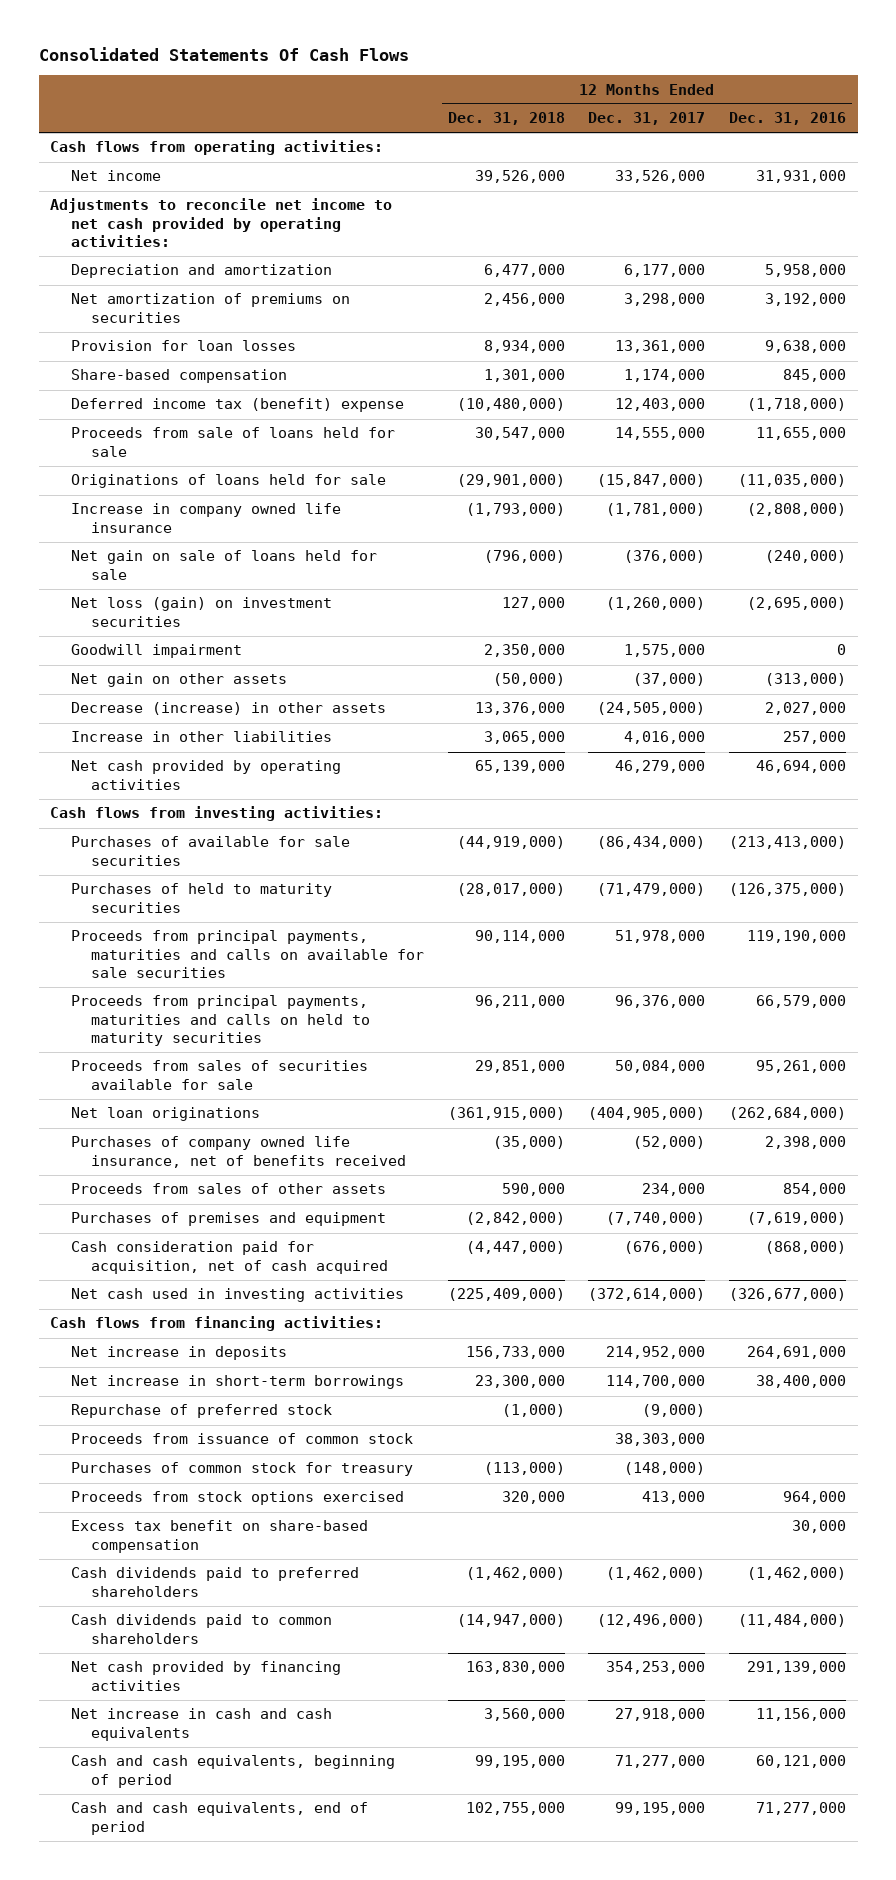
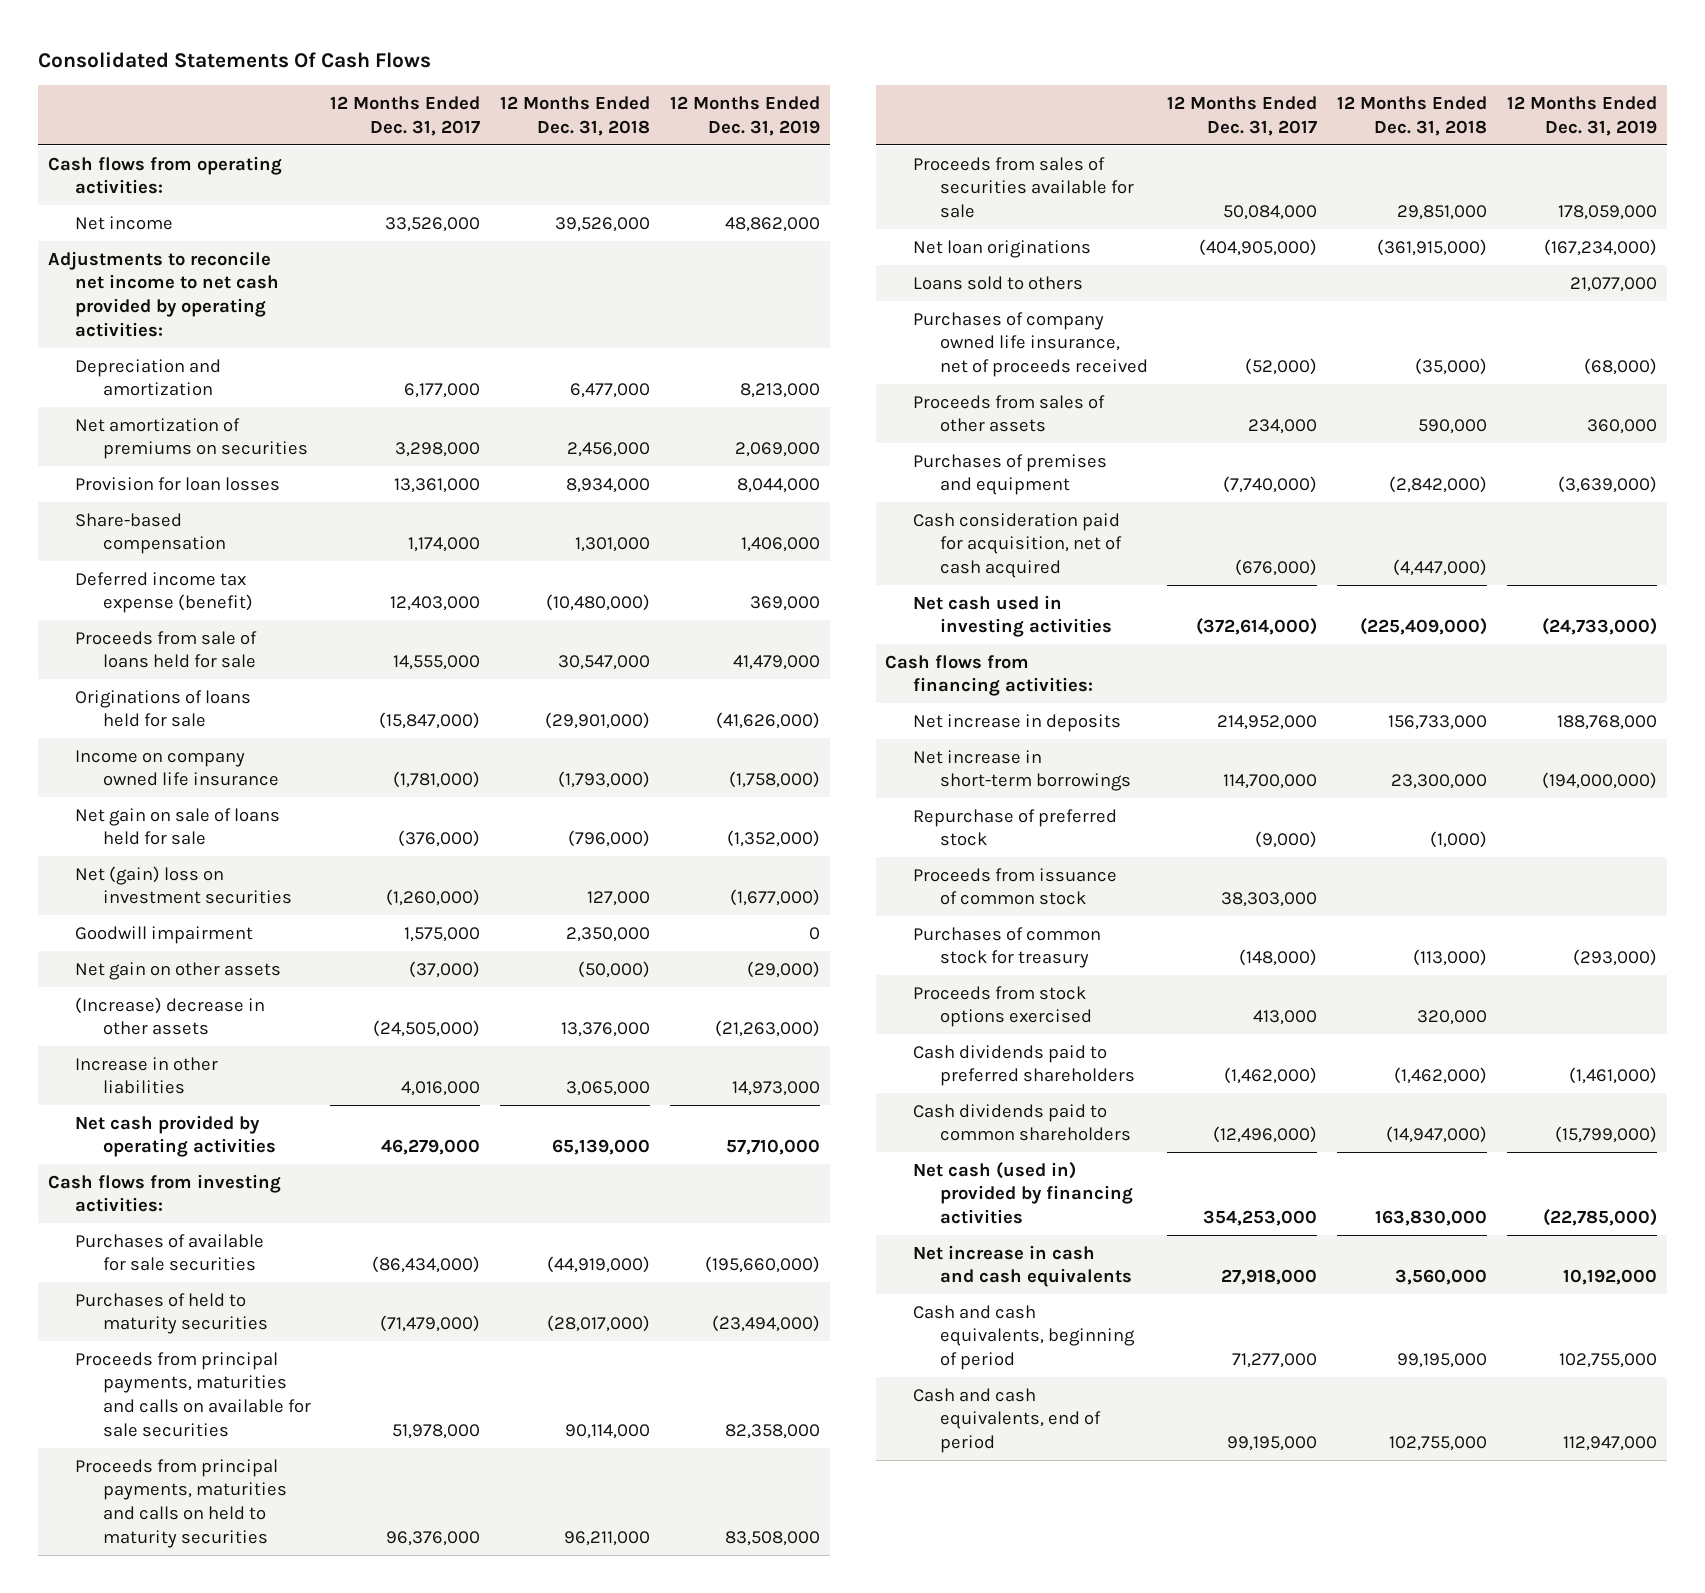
[728,112,846,126] Dec. 31, 2016 -> none
none -> [669,96,820,136] 12 Months Ended Dec. 31, 2019
[70,398,404,413] Deferred income tax (benefit) expense -> [75,571,253,614] Deferred income tax expense (benefit)
[70,503,341,533] Increase in company owned life insurance -> [75,749,279,787] Income on company owned life insurance
[70,597,332,627] Net loss (gain) on investment securities -> [75,865,292,905] Net (gain) loss on investment securities
[70,702,386,716] Decrease (increase) in other assets -> [75,996,266,1036] (Increase) decrease in other assets
none -> [912,275,1083,290] Loans sold to others
[70,1136,406,1168] Purchases of company owned life insurance, net of benefits received -> [912,311,1148,378] Purchases of company owned life insurance, net of proceeds received
[70,1520,368,1553] Excess tax benefit on share-based compensation -> none
[70,1661,341,1691] Net cash provided by financing activities -> [912,1161,1133,1225] Net cash (used in) provided by financing activities

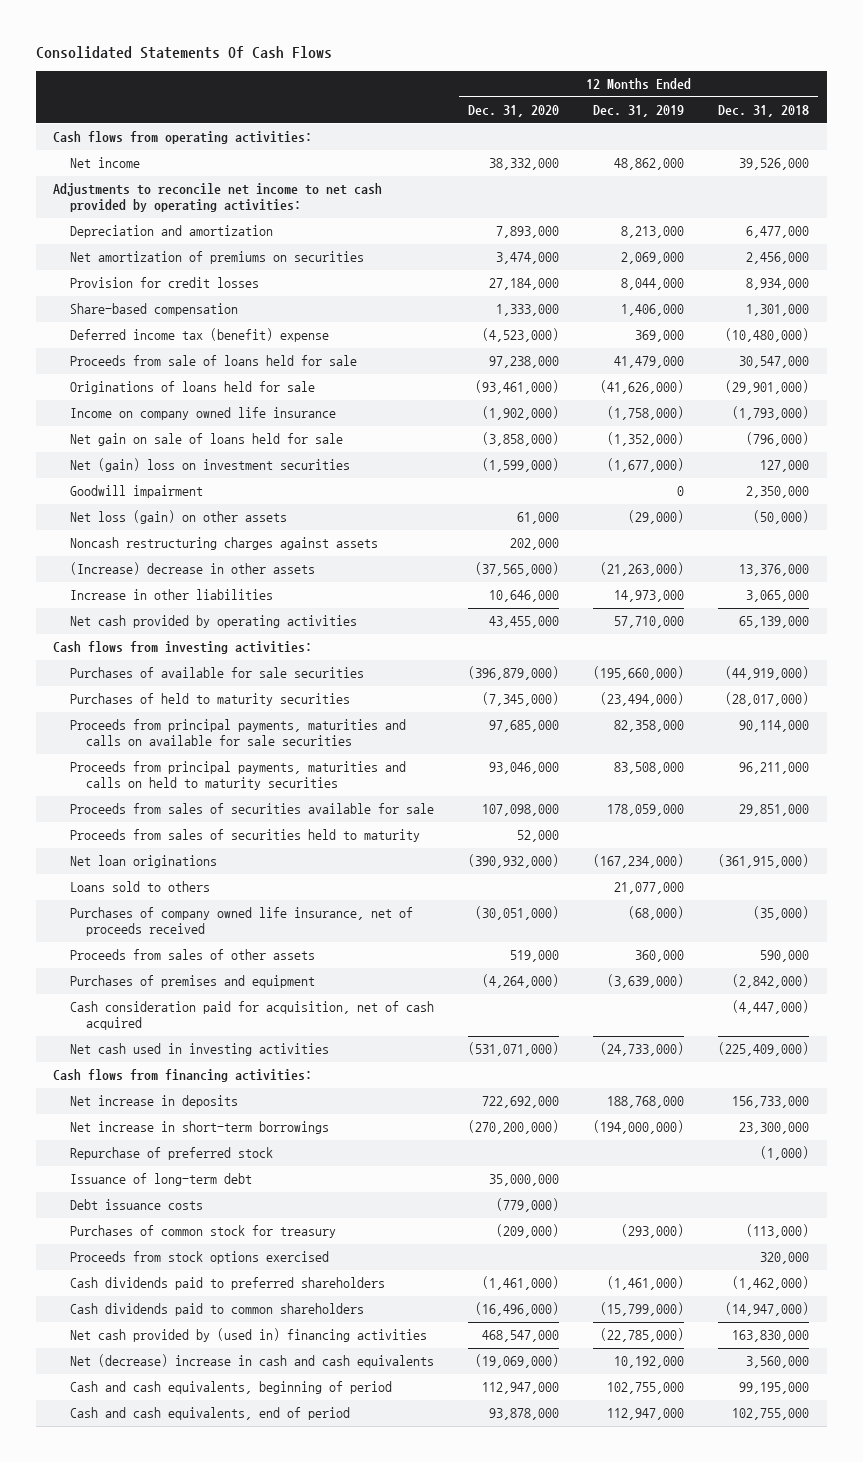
[330,96,481,136] 12 Months Ended Dec. 31, 2017 -> none
none -> [468,105,560,118] Dec. 31, 2020
[75,476,281,491] Provision for loan losses -> [69,277,259,289] Provision for credit losses
[75,571,253,614] Deferred income tax expense (benefit) -> [69,328,329,343] Deferred income tax (benefit) expense
[75,961,282,980] Net gain on other assets -> [69,510,287,525] Net loss (gain) on other assets
none -> [69,537,378,551] Noncash restructuring charges against assets
none -> [69,829,420,843] Proceeds from sales of securities held to maturity
[912,867,1117,906] Proceeds from issuance of common stock -> none
none -> [69,1173,252,1187] Issuance of long-term debt
none -> [69,1199,203,1211] Debt issuance costs
[912,1161,1133,1225] Net cash (used in) provided by financing activities -> [69,1328,427,1343] Net cash provided by (used in) financing activities
[912,1244,1132,1288] Net increase in cash and cash equivalents -> [69,1354,434,1369] Net (decrease) increase in cash and cash equivalents

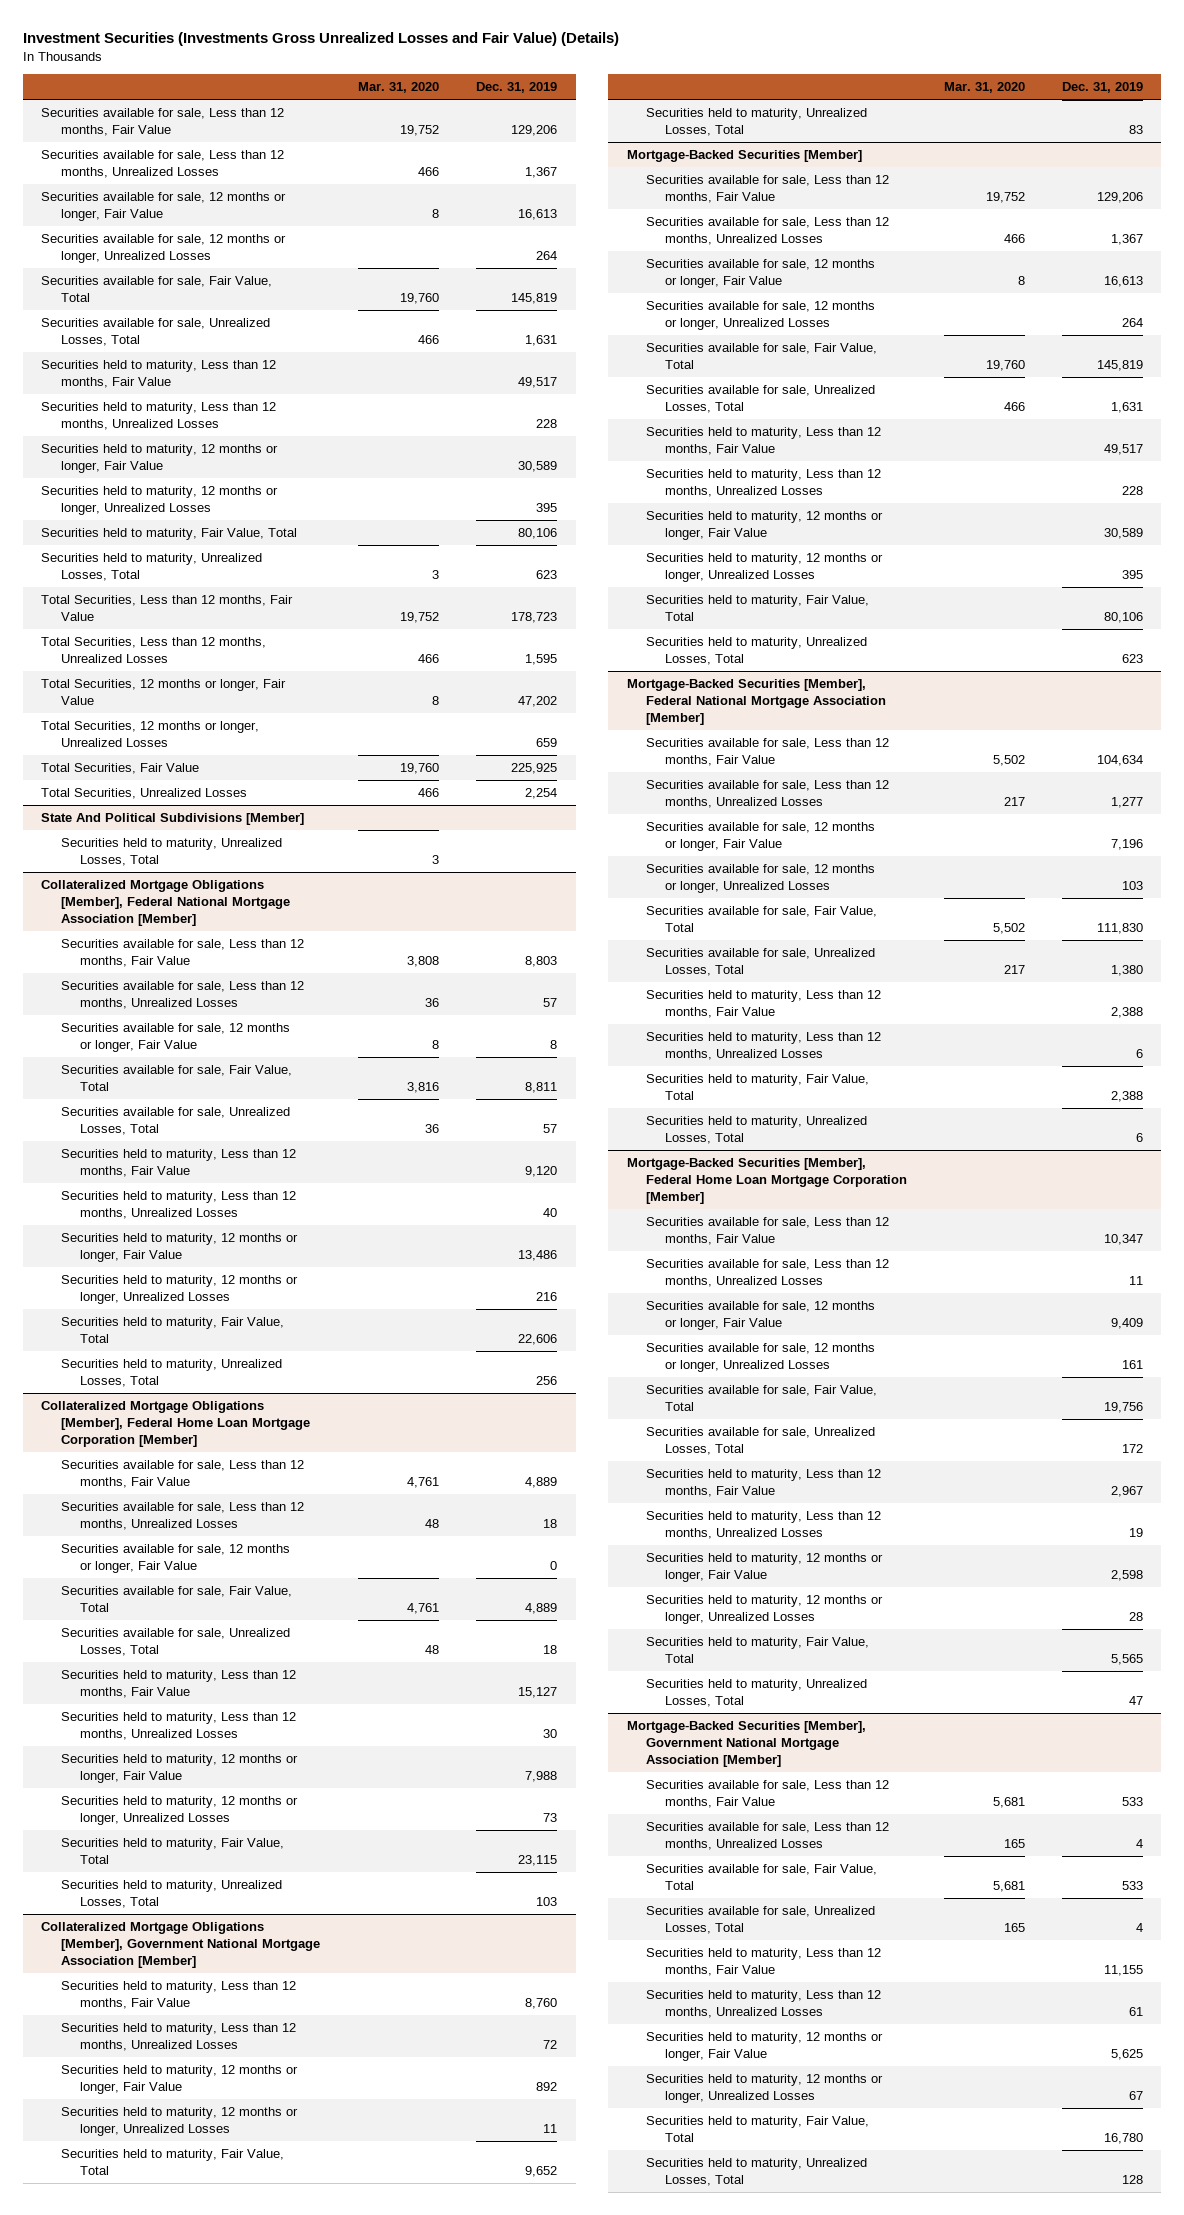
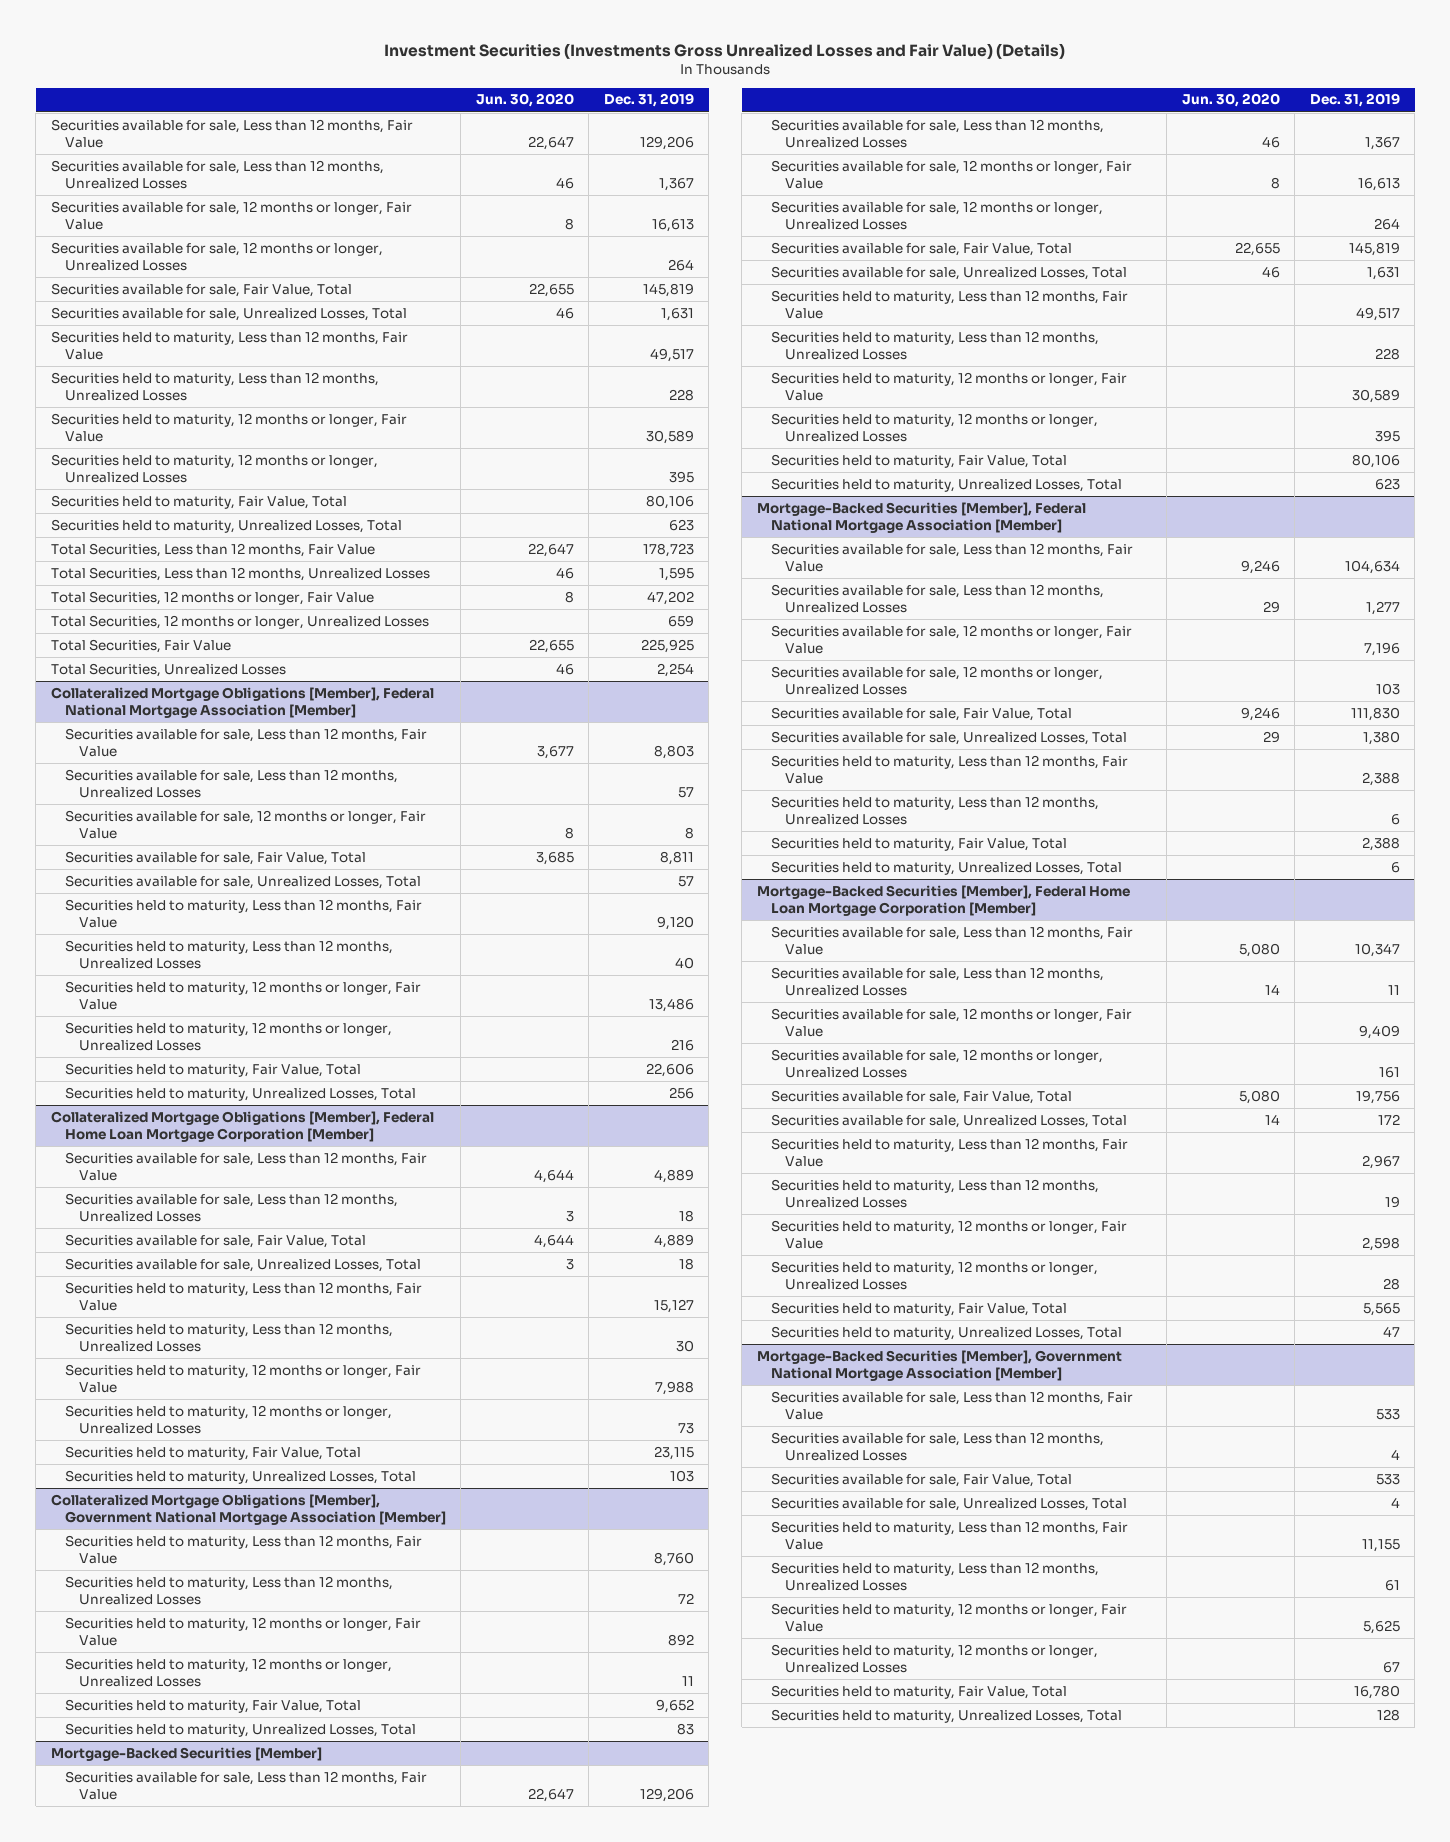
[358,82,440,94] Mar. 31, 2020 -> none
none -> [475,93,574,108] Jun. 30, 2020
[41,813,305,826] State And Political Subdivisions [Member] -> none
[60,838,282,866] Securities held to maturity, Unrealized Losses, Total -> none
[60,1544,290,1573] Securities available for sale, 12 months or longer, Fair Value -> none

